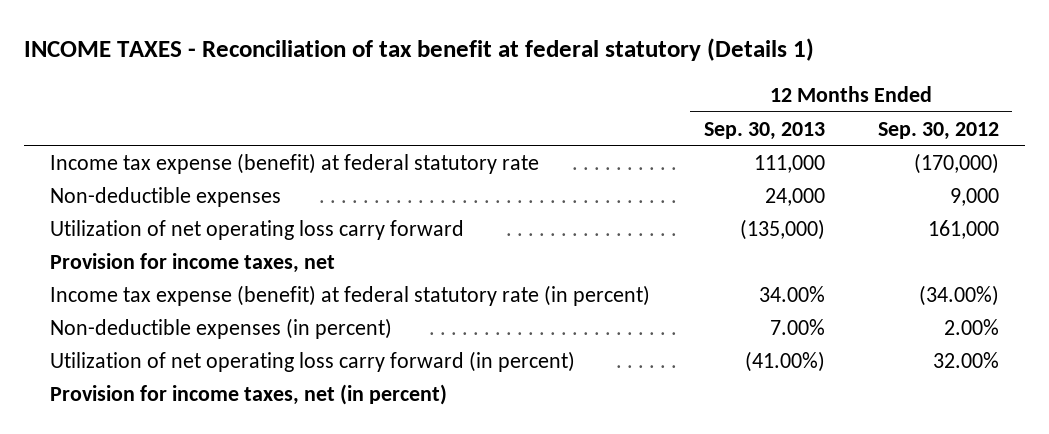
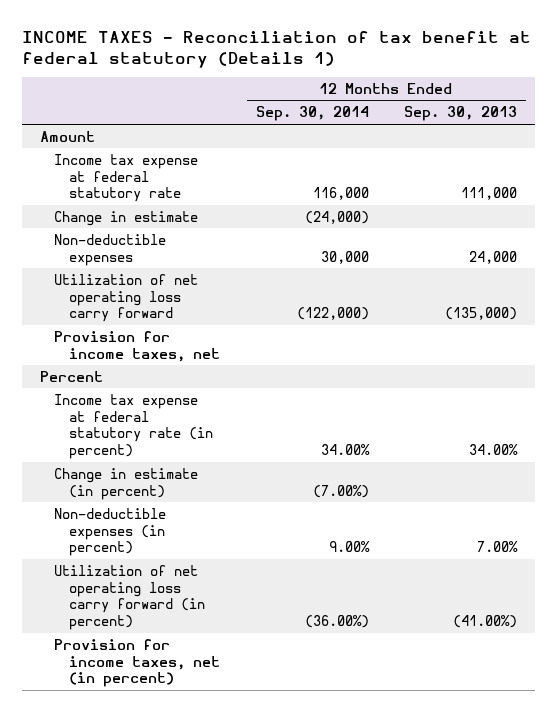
[877,121,999,140] Sep. 30, 2012 -> none
none -> [255,106,369,122] Sep. 30, 2014
none -> [39,130,95,142] Amount
[50,152,540,174] Income tax expense (benefit) at federal statutory rate -> [54,153,199,203] Income tax expense at federal statutory rate
none -> [54,210,199,226] Change in estimate
none -> [39,370,103,382] Percent
[50,284,651,306] Income tax expense (benefit) at federal statutory rate (in percent) -> [54,393,213,460] Income tax expense at federal statutory rate (in percent)
none -> [54,467,199,500] Change in estimate (in percent)

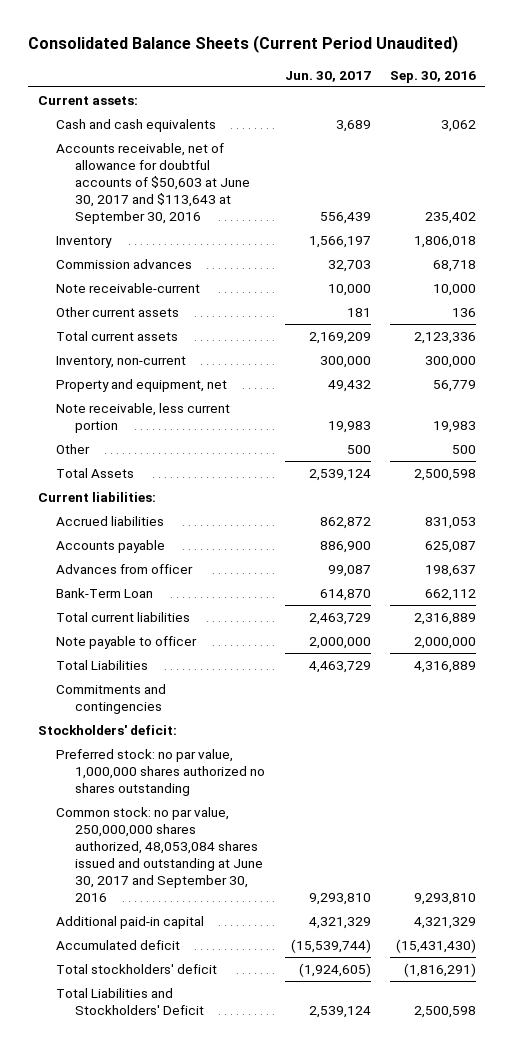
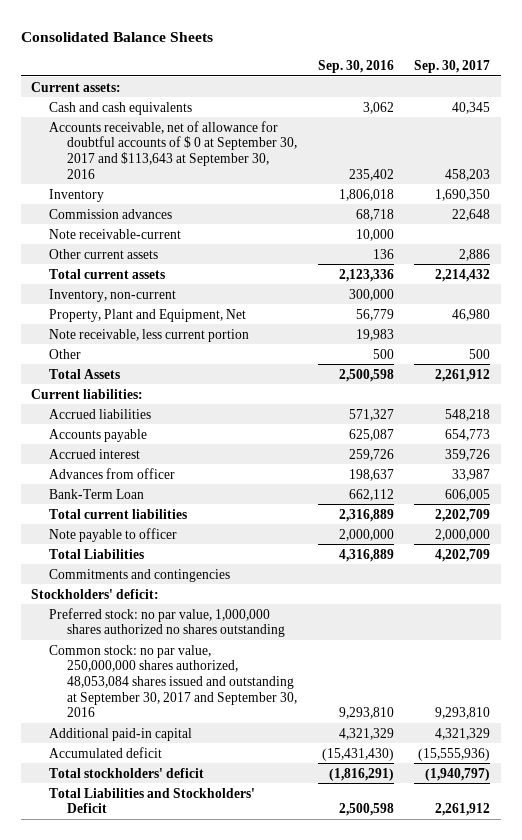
[27,35,458,54] Consolidated Balance Sheets (Current Period Unaudited) -> [20,31,213,42] Consolidated Balance Sheets
[284,70,371,82] Jun. 30, 2017 -> none
none -> [414,60,491,74] Sep. 30, 2017
[56,142,251,224] Accounts receivable, net of allowance for doubtful accounts of $50,603 at June 30, 2017 and $113,643 at September 30, 2016 -> [48,120,297,179] Accounts receivable, net of allowance for doubtful accounts of $ 0 at September 30, 2017 and $113,643 at September 30, 2016
[56,378,228,392] Property and equipment, net -> [48,308,246,322] Property, Plant and Equipment, Net
[424,516,476,529] 831,053 -> [348,408,394,421] 571,327
none -> [48,448,140,459] Accrued interest
[56,806,264,903] Common stock: no par value, 250,000,000 shares authorized, 48,053,084 shares issued and outstanding at June 30, 2017 and September 30, 2016 -> [48,644,297,718] Common stock: no par value, 250,000,000 shares authorized, 48,053,084 shares issued and outstanding at September 30, 2017 and September 30, 2016

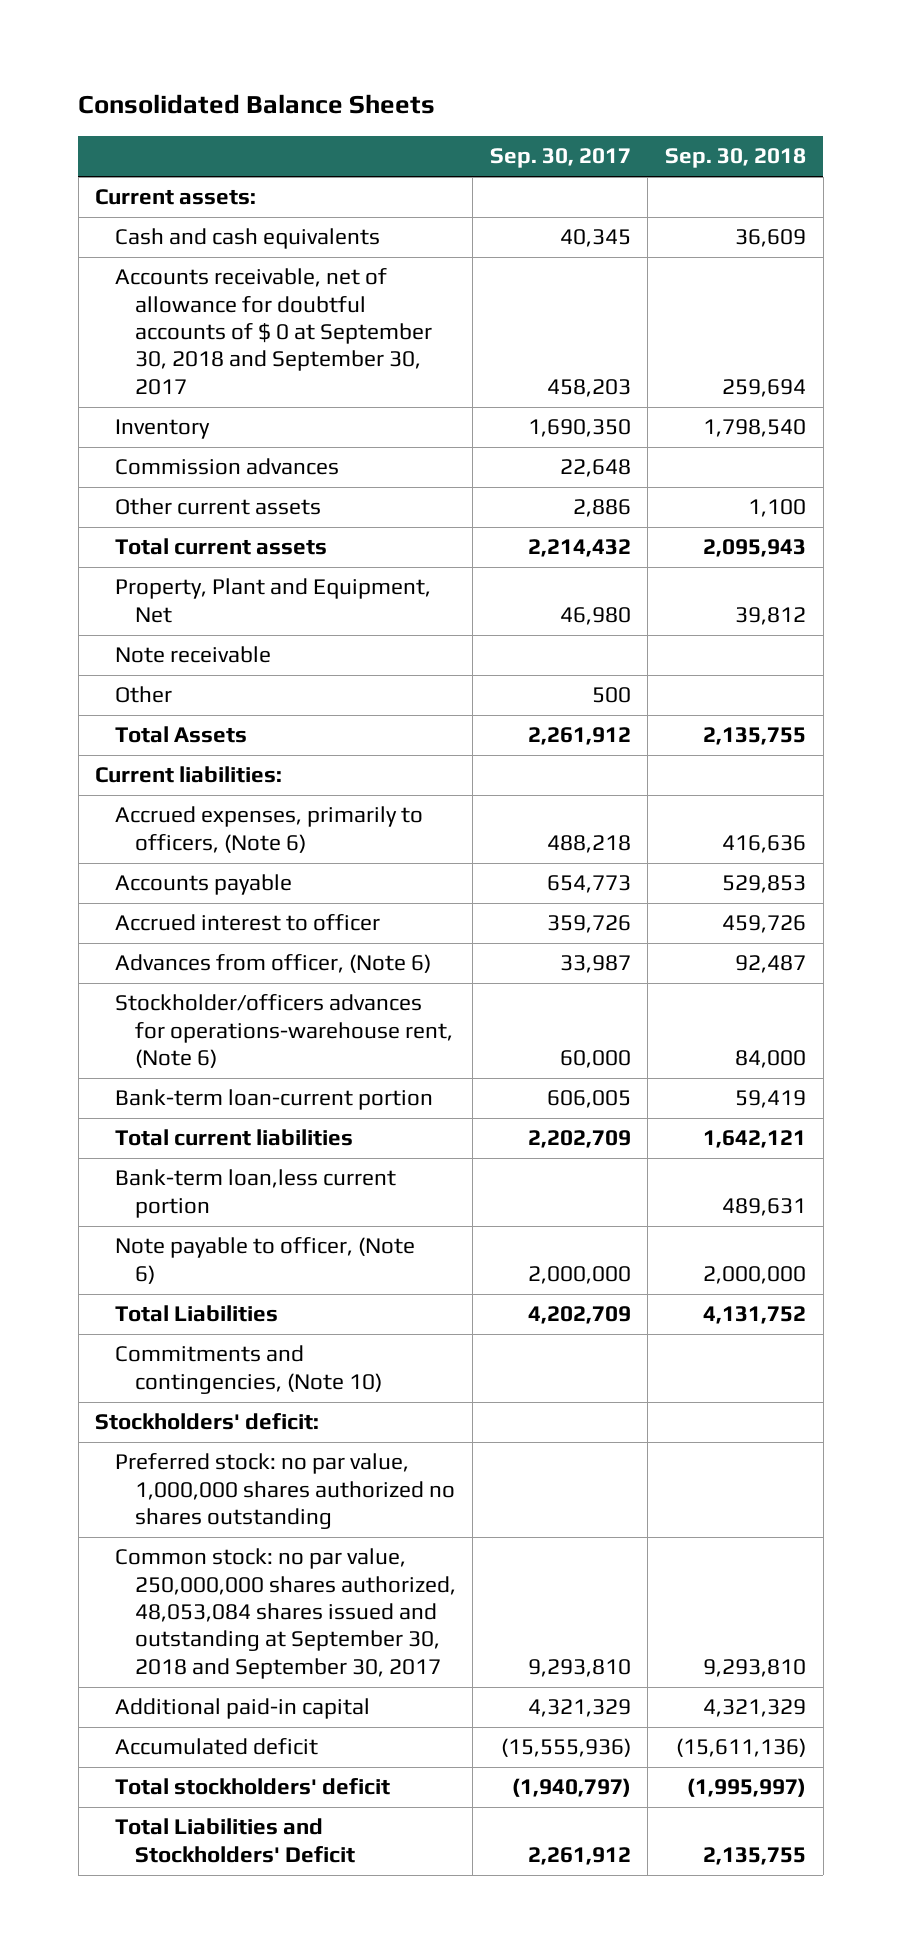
[317,60,394,74] Sep. 30, 2016 -> none
none -> [664,148,806,169] Sep. 30, 2018
[48,120,297,179] Accounts receivable, net of allowance for doubtful accounts of $ 0 at September 30, 2017 and $113,643 at September 30, 2016 -> [115,268,432,395] Accounts receivable, net of allowance for doubtful accounts of $ 0 at September 30, 2018 and September 30, 2017
[48,228,181,239] Note receivable-current -> none
[48,288,176,302] Inventory, non-current -> none
[48,328,249,342] Note receivable, less current portion -> [115,646,272,664] Note receivable
[48,408,151,419] Accrued liabilities -> none
none -> [115,806,424,853] Accrued expenses, primarily to officers, (Note 6)
[48,448,140,459] Accrued interest -> [115,914,381,932] Accrued interest to officer
[48,467,175,479] Advances from officer -> [115,954,432,974] Advances from officer, (Note 6)
none -> [115,994,453,1069] Stockholder/officers advances for operations-warehouse rent, (Note 6)
[48,488,144,499] Bank-Term Loan -> [115,1089,434,1111] Bank-term loan-current portion
none -> [115,1169,397,1218] Bank-term loan,less current portion
[48,527,177,542] Note payable to officer -> [115,1237,416,1284] Note payable to officer, (Note 6)
[48,568,230,582] Commitments and contingencies -> [115,1345,382,1394] Commitments and contingencies, (Note 10)
[48,644,297,718] Common stock: no par value, 250,000,000 shares authorized, 48,053,084 shares issued and outstanding at September 30, 2017 and September 30, 2016 -> [115,1548,456,1679] Common stock: no par value, 250,000,000 shares authorized, 48,053,084 shares issued and outstanding at September 30, 2018 and September 30, 2017

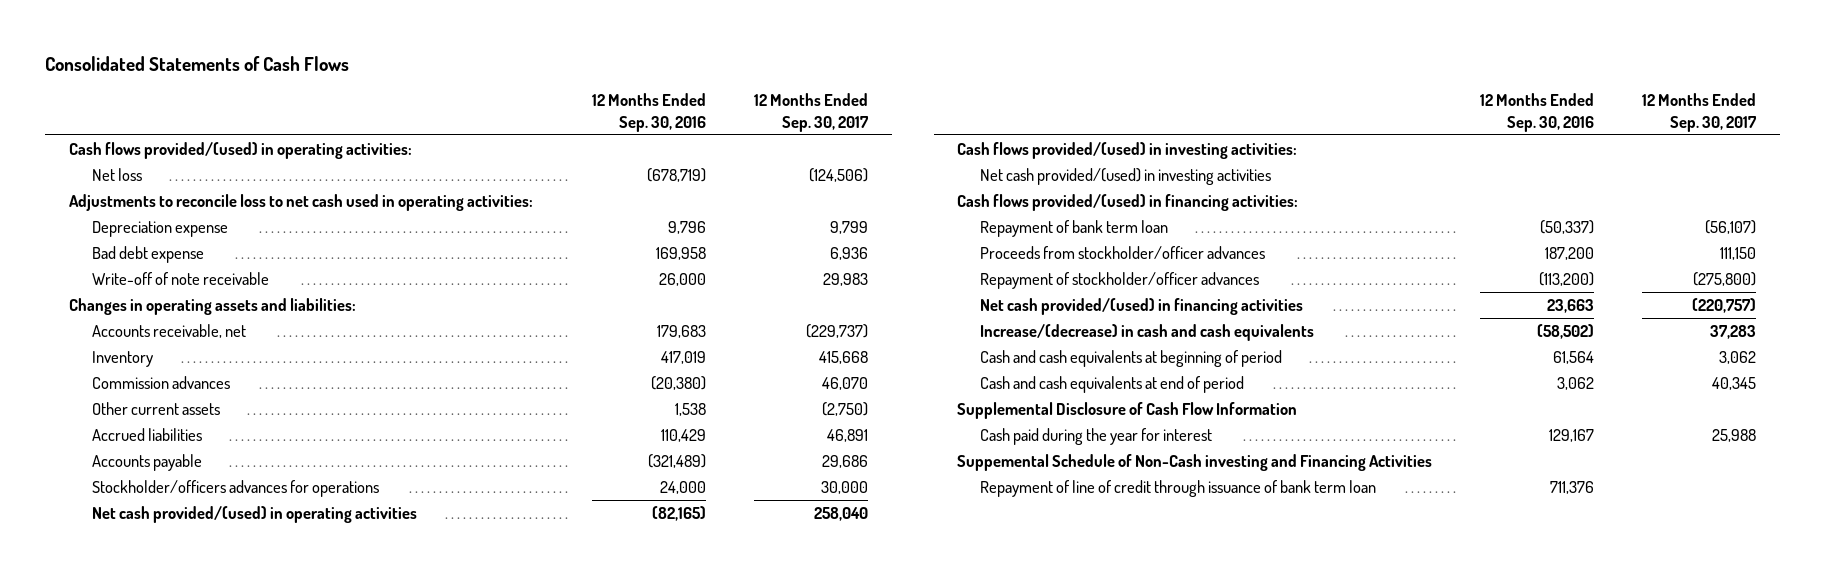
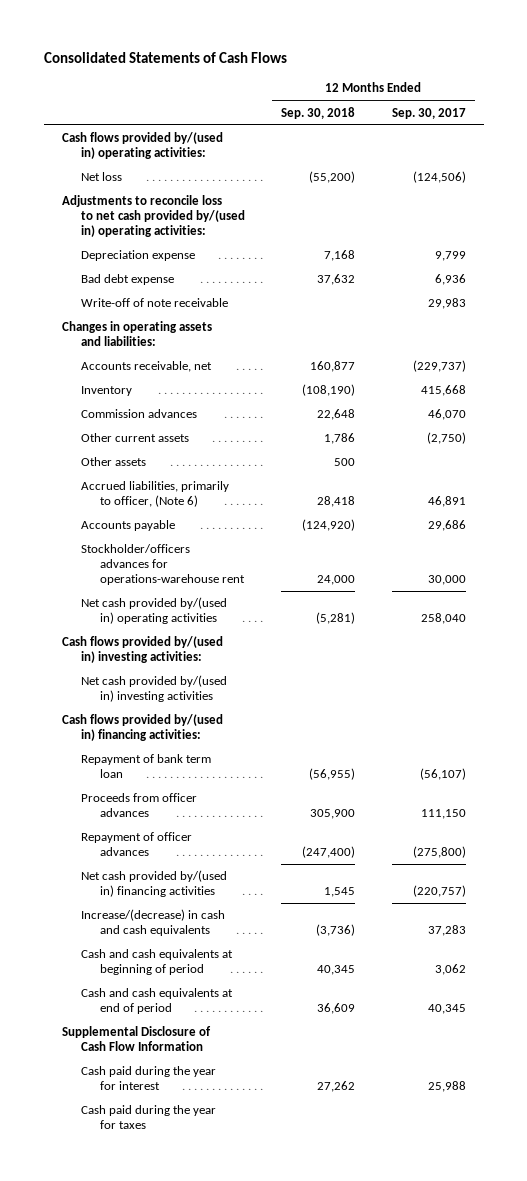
[592,93,707,132] 12 Months Ended Sep. 30, 2016 -> none
none -> [281,106,356,119] Sep. 30, 2018
[69,141,413,159] Cash flows provided/(used) in operating activities: -> [61,132,223,160] Cash flows provided by/(used in) operating activities:
[69,193,534,211] Adjustments to reconcile loss to net cash used in operating activities: -> [61,195,246,238] Adjustments to reconcile loss to net cash provided by/(used in) operating activities:
none -> [81,457,147,467] Other assets
[91,427,202,441] Accrued liabilities -> [81,481,230,508] Accrued liabilities, primarily to officer, (Note 6)
[91,479,379,497] Stockholder/officers advances for operations -> [81,544,246,586] Stockholder/officers advances for operations-warehouse rent
[91,505,417,523] Net cash provided/(used) in operating activities -> [81,597,228,625] Net cash provided by/(used in) operating activities
[957,141,1298,159] Cash flows provided/(used) in investing activities: -> [61,636,223,664] Cash flows provided by/(used in) investing activities:
[979,167,1271,185] Net cash provided/(used) in investing activities -> [81,675,228,703] Net cash provided by/(used in) investing activities
[957,193,1299,211] Cash flows provided/(used) in financing activities: -> [61,714,223,742] Cash flows provided by/(used in) financing activities:
[979,245,1265,259] Proceeds from stockholder/officer advances -> [81,793,198,818] Proceeds from officer advances
[979,271,1259,289] Repayment of stockholder/officer advances -> [81,832,193,857] Repayment of officer advances
[979,297,1303,315] Net cash provided/(used) in financing activities -> [81,870,228,898] Net cash provided by/(used in) financing activities
[957,453,1433,471] Suppemental Schedule of Non-Cash investing and Financing Activities -> none
[979,479,1376,497] Repayment of line of credit through issuance of bank term loan -> none
none -> [81,1105,217,1130] Cash paid during the year for taxes

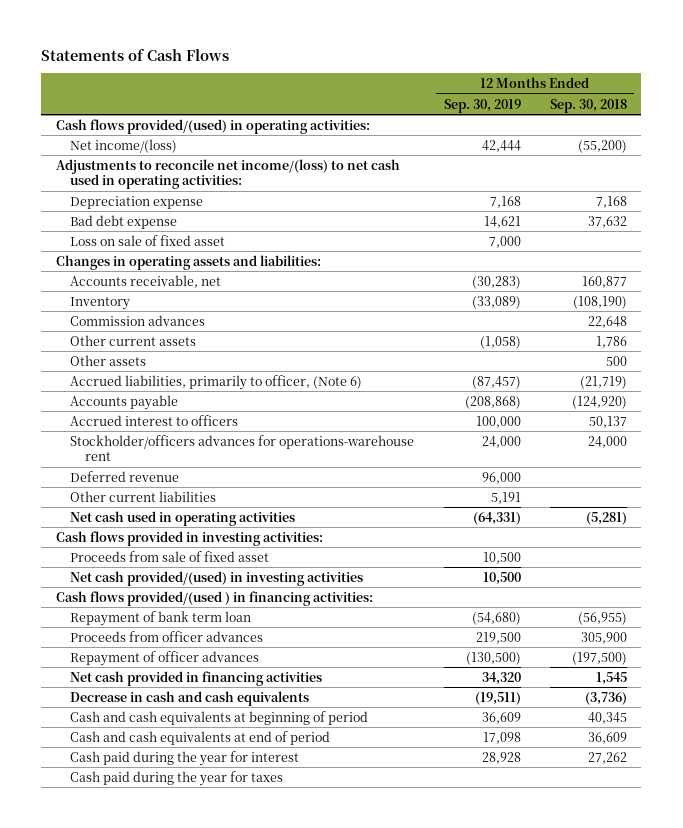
[43,52,287,64] Consolidated Statements of Cash Flows -> [41,48,230,61] Statements of Cash Flows
[391,107,466,119] Sep. 30, 2017 -> none
none -> [443,98,521,113] Sep. 30, 2019
[61,132,223,160] Cash flows provided by/(used in) operating activities: -> [55,118,370,134] Cash flows provided/(used) in operating activities:
[81,172,123,182] Net loss -> [70,138,178,153] Net income/(loss)
[61,195,246,238] Adjustments to reconcile loss to net cash provided by/(used in) operating activities: -> [55,158,400,190] Adjustments to reconcile net income/(loss) to net cash used in operating activities:
[81,298,229,308] Write-off of note receivable -> none
none -> [70,234,226,246] Loss on sale of fixed asset
[317,496,356,508] 28,418 -> [579,375,627,389] (21,719)
none -> [70,414,239,426] Accrued interest to officers
none -> [70,470,180,482] Deferred revenue
none -> [70,490,217,502] Other current liabilities
[81,597,228,625] Net cash provided by/(used in) operating activities -> [70,510,296,526] Net cash used in operating activities
[61,636,223,664] Cash flows provided by/(used in) investing activities: -> [55,530,323,546] Cash flows provided in investing activities:
none -> [70,550,270,562] Proceeds from sale of fixed asset
[81,675,228,703] Net cash provided by/(used in) investing activities -> [70,570,364,586] Net cash provided/(used) in investing activities
[61,714,223,742] Cash flows provided by/(used in) financing activities: -> [55,590,373,606] Cash flows provided/(used ) in financing activities:
[302,846,356,859] (247,400) -> [571,651,627,665] (197,500)
[81,870,228,898] Net cash provided by/(used in) financing activities -> [70,670,323,686] Net cash provided in financing activities
[81,909,226,937] Increase/(decrease) in cash and cash equivalents -> [70,690,310,706] Decrease in cash and cash equivalents
[61,1026,211,1052] Supplemental Disclosure of Cash Flow Information -> none

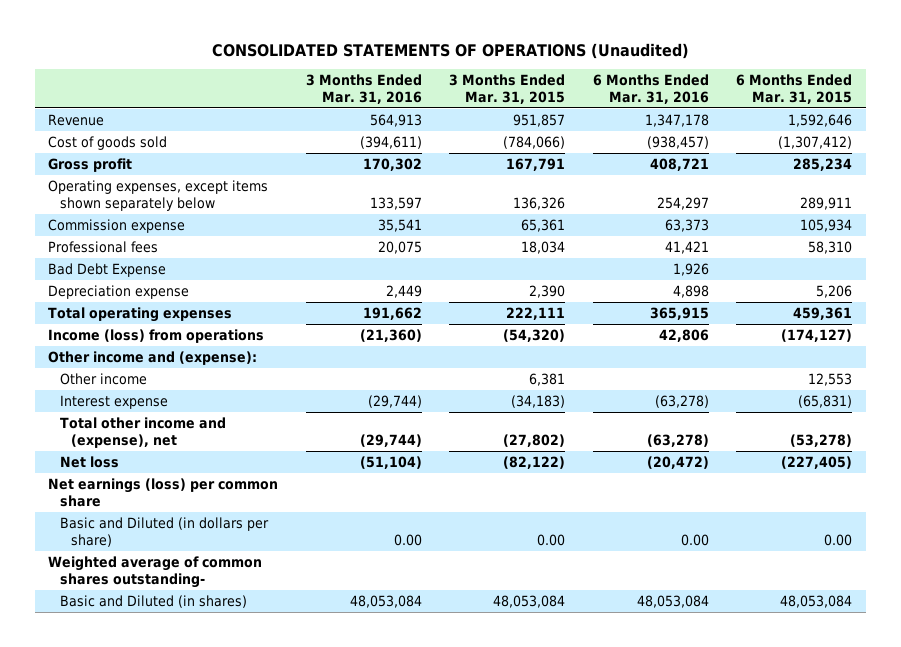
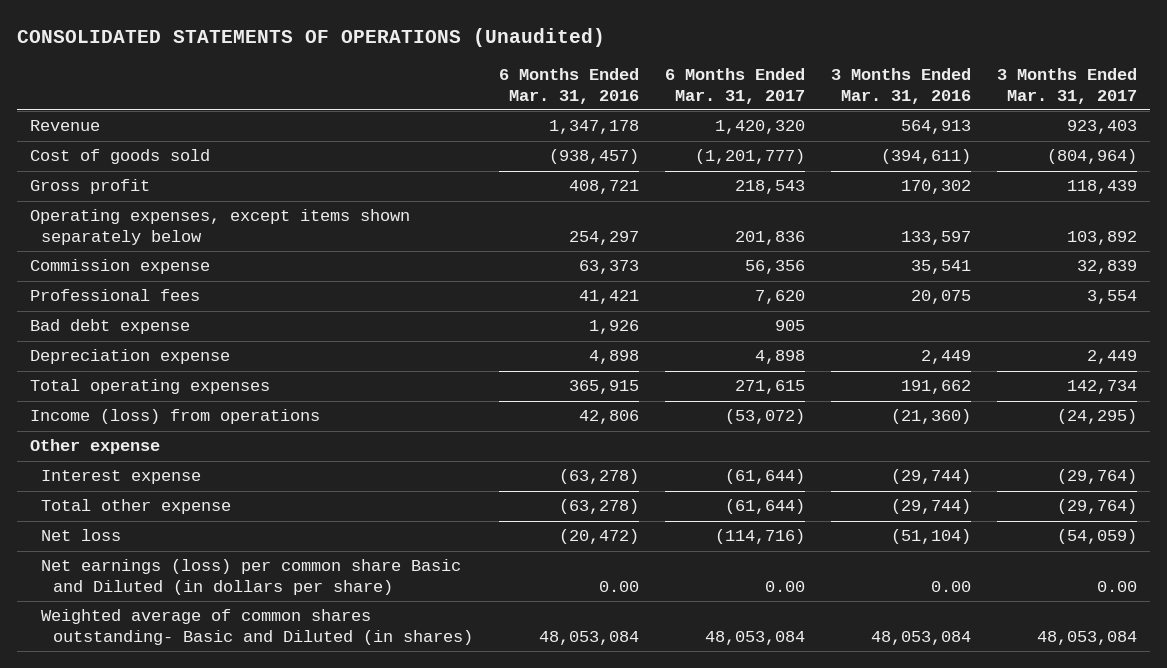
[449,73,566,105] 3 Months Ended Mar. 31, 2015 -> none
[736,73,853,105] 6 Months Ended Mar. 31, 2015 -> none
none -> [665,68,806,104] 6 Months Ended Mar. 31, 2017
none -> [997,68,1138,104] 3 Months Ended Mar. 31, 2017
[48,262,167,277] Bad Debt Expense -> [29,319,190,335] Bad debt expense
[59,372,147,385] Other income -> none
[48,350,258,365] Other income and (expense): -> [29,439,160,455] Other expense
[59,416,226,449] Total other income and (expense), net -> [41,499,232,515] Total other expense
[48,477,279,508] Net earnings (loss) per common share -> none
[48,555,263,589] Weighted average of common shares outstanding- -> none
[59,516,269,548] Basic and Diluted (in dollars per share) -> [41,559,462,595] Net earnings (loss) per common share Basic and Diluted (in dollars per share)
[59,594,247,608] Basic and Diluted (in shares) -> [41,609,474,645] Weighted average of common shares outstanding- Basic and Diluted (in shares)

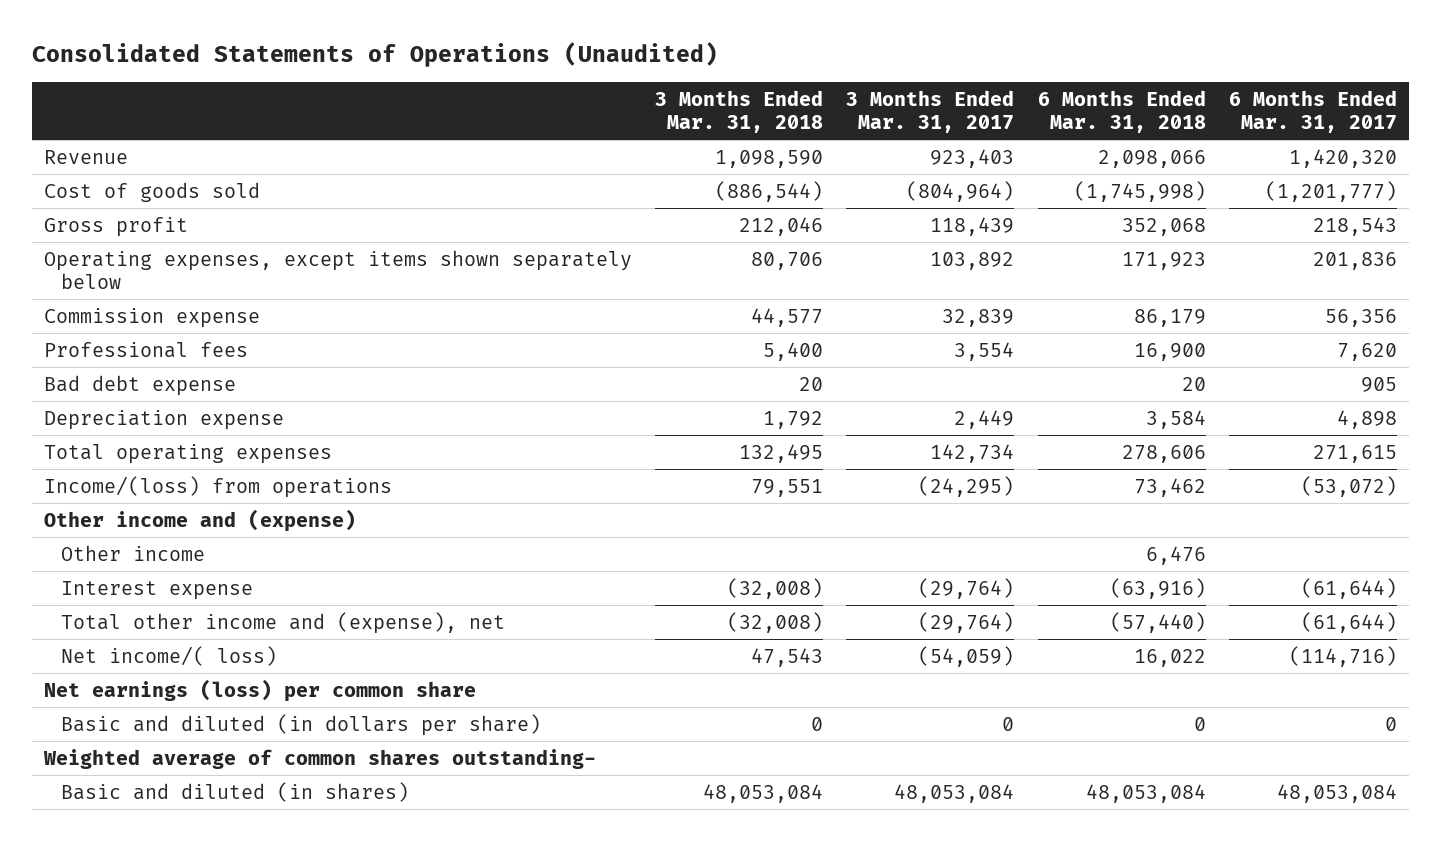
[16,27,605,47] CONSOLIDATED STATEMENTS OF OPERATIONS (Unaudited) -> [32,42,719,68] Consolidated Statements of Operations (Unaudited)
[499,68,640,104] 6 Months Ended Mar. 31, 2016 -> none
[831,68,972,104] 3 Months Ended Mar. 31, 2016 -> none
none -> [655,89,824,134] 3 Months Ended Mar. 31, 2018
none -> [1037,89,1206,134] 6 Months Ended Mar. 31, 2018
[29,409,320,425] Income (loss) from operations -> [43,475,392,498] Income/(loss) from operations
[29,439,160,455] Other expense -> [43,508,356,532] Other income and (expense)
none -> [60,544,205,561] Other income
[41,499,232,515] Total other expense -> [60,611,505,634] Total other income and (expense), net
[41,529,122,542] Net loss -> [60,645,277,666] Net income/( loss)
none -> [43,678,476,702] Net earnings (loss) per common share
[41,559,462,595] Net earnings (loss) per common share Basic and Diluted (in dollars per share) -> [60,713,541,736] Basic and diluted (in dollars per share)
[765,580,806,592] 0.00 -> [1385,716,1398,731] 0
[1097,580,1138,592] 0.00 -> [1002,716,1015,731] 0
none -> [42,748,596,769] Weighted average of common shares outstanding-
[41,609,474,645] Weighted average of common shares outstanding- Basic and Diluted (in shares) -> [60,781,409,802] Basic and diluted (in shares)

